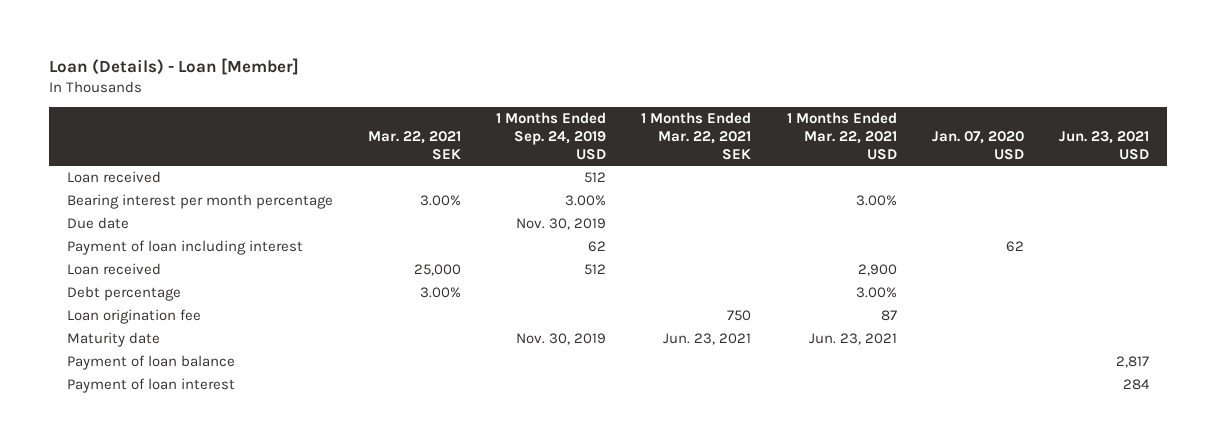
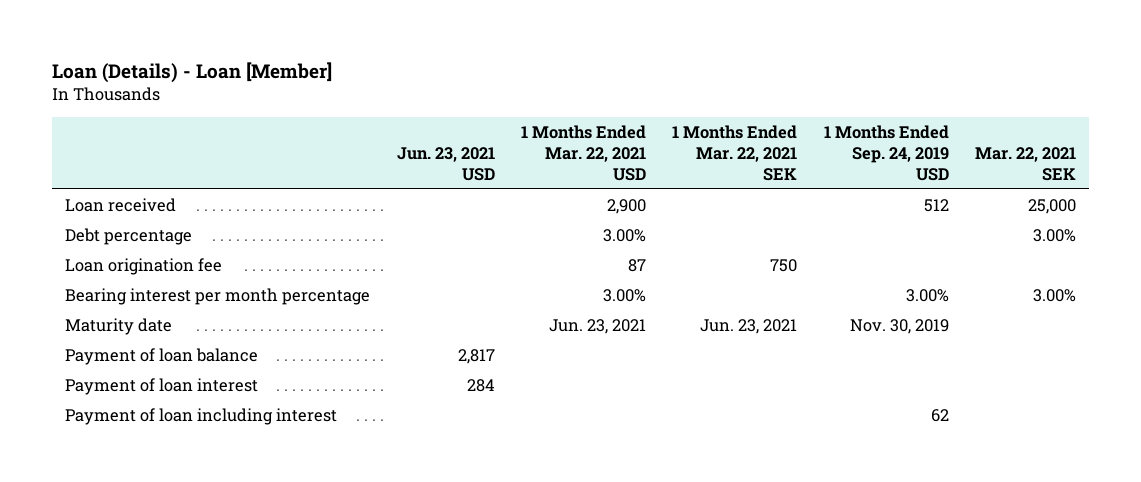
[931,130,1024,160] Jan. 07, 2020 USD -> none
[66,171,161,184] Loan received -> none
[66,217,129,230] Due date -> none
[66,194,333,210] Bearing interest per month percentage -> [65,287,371,305] Bearing interest per month percentage
[66,240,303,256] Payment of loan including interest -> [65,407,338,425] Payment of loan including interest

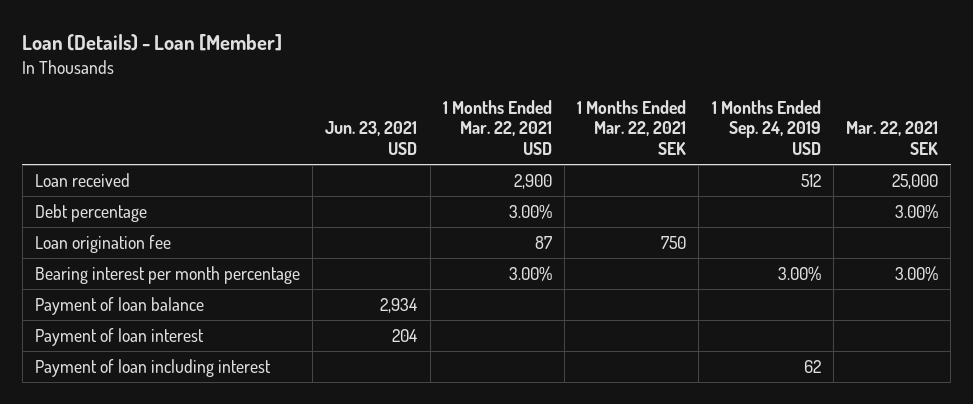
[65,317,173,335] Maturity date -> none
[457,348,495,364] 2,817 -> [380,298,418,314] 2,934
[466,378,495,392] 284 -> [392,329,418,343] 204

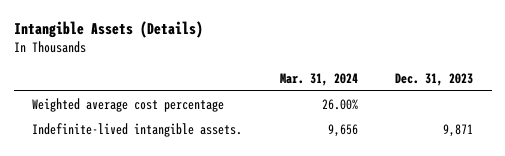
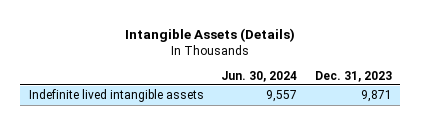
[279,72,358,86] Mar. 31, 2024 -> none
none -> [221,70,298,82] Jun. 30, 2024
[32,98,225,113] Weighted average cost percentage -> none
[32,123,243,138] Indefinite-lived intangible assets. -> [29,89,205,103] Indefinite lived intangible assets

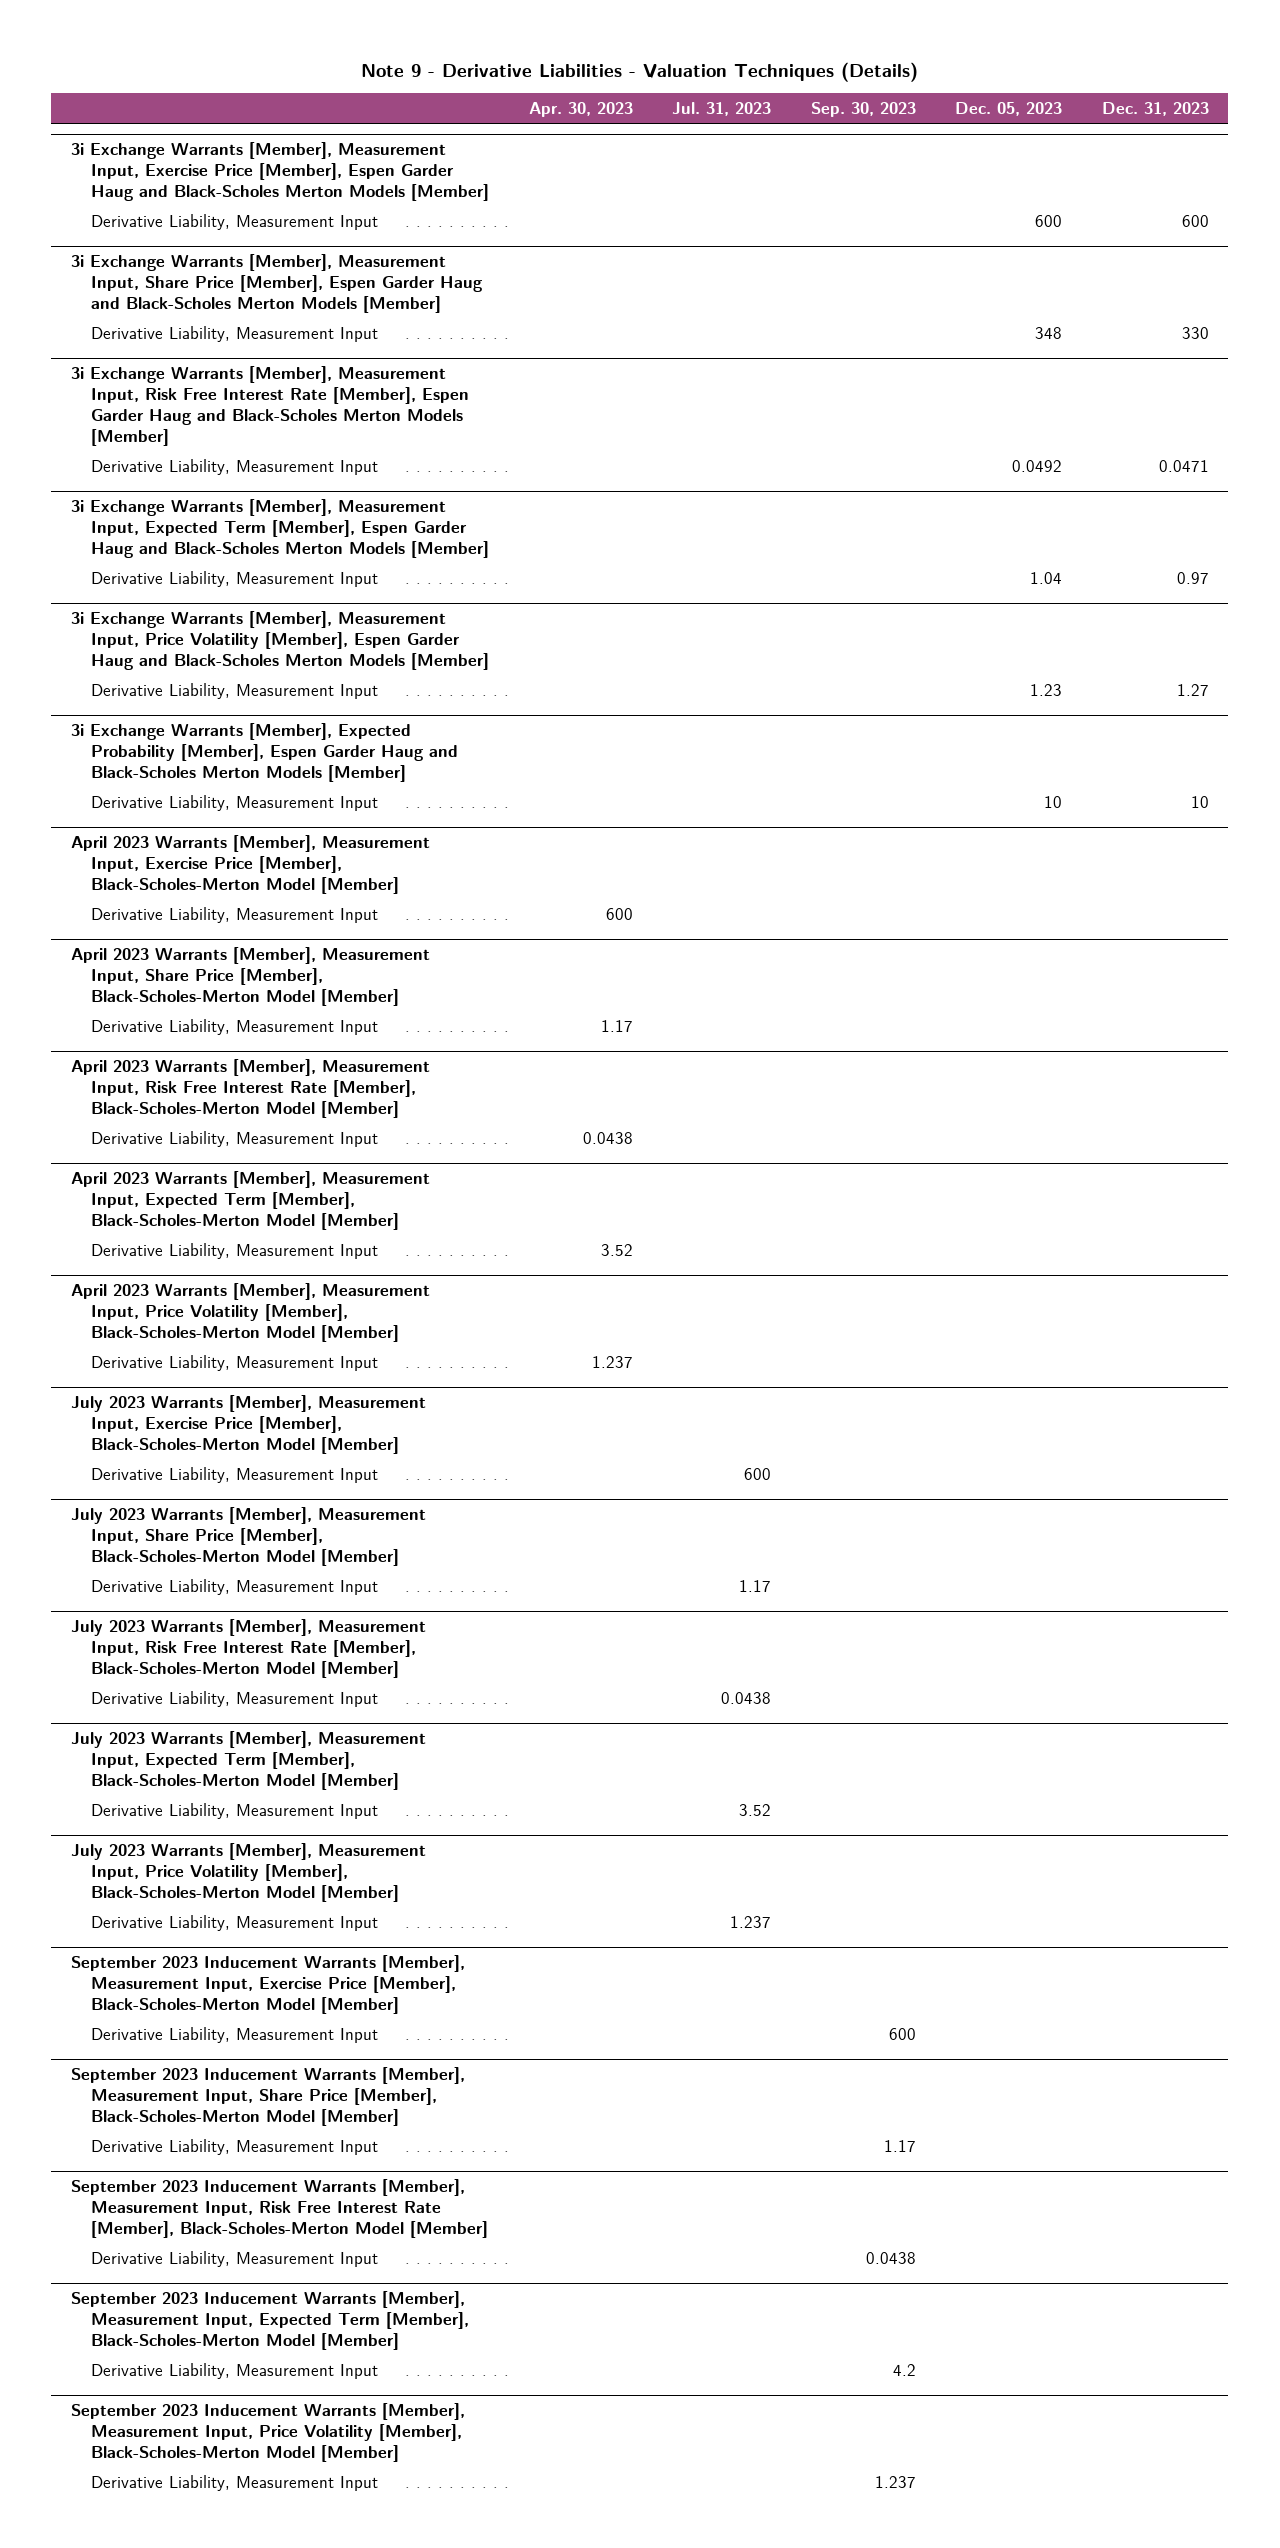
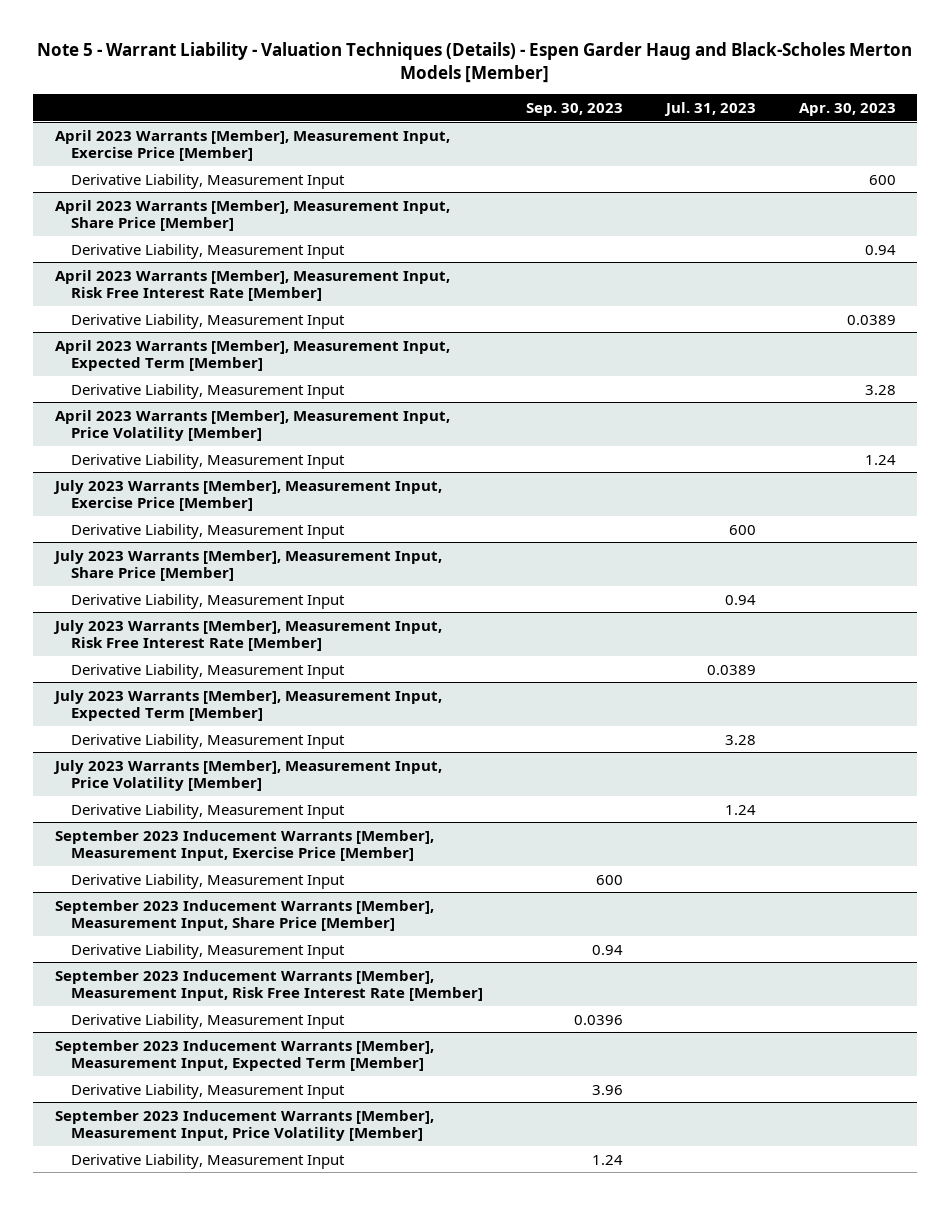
[360,61,918,82] Note 9 - Derivative Liabilities - Valuation Techniques (Details) -> [37,42,913,84] Note 5 - Warrant Liability - Valuation Techniques (Details) - Espen Garder Haug and Black-Scholes Merton Models [Member]
[955,102,1063,117] Dec. 05, 2023 -> none
[1101,102,1209,117] Dec. 31, 2023 -> none
[70,142,490,202] 3i Exchange Warrants [Member], Measurement Input, Exercise Price [Member], Espen Garder Haug and Black-Scholes Merton Models [Member] -> none
[91,213,379,230] Derivative Liability, Measurement Input -> none
[70,254,484,314] 3i Exchange Warrants [Member], Measurement Input, Share Price [Member], Espen Garder Haug and Black-Scholes Merton Models [Member] -> none
[91,325,379,342] Derivative Liability, Measurement Input -> none
[70,366,470,446] 3i Exchange Warrants [Member], Measurement Input, Risk Free Interest Rate [Member], Espen Garder Haug and Black-Scholes Merton Models [Member] -> none
[91,458,379,475] Derivative Liability, Measurement Input -> none
[70,499,490,559] 3i Exchange Warrants [Member], Measurement Input, Expected Term [Member], Espen Garder Haug and Black-Scholes Merton Models [Member] -> none
[91,570,379,587] Derivative Liability, Measurement Input -> none
[70,611,490,671] 3i Exchange Warrants [Member], Measurement Input, Price Volatility [Member], Espen Garder Haug and Black-Scholes Merton Models [Member] -> none
[91,682,379,699] Derivative Liability, Measurement Input -> none
[70,723,459,783] 3i Exchange Warrants [Member], Expected Probability [Member], Espen Garder Haug and Black-Scholes Merton Models [Member] -> none
[91,794,379,811] Derivative Liability, Measurement Input -> none
[70,835,430,895] April 2023 Warrants [Member], Measurement Input, Exercise Price [Member], Black-Scholes-Merton Model [Member] -> [54,129,450,161] April 2023 Warrants [Member], Measurement Input, Exercise Price [Member]
[70,947,430,1007] April 2023 Warrants [Member], Measurement Input, Share Price [Member], Black-Scholes-Merton Model [Member] -> [54,199,450,231] April 2023 Warrants [Member], Measurement Input, Share Price [Member]
[600,1019,633,1032] 1.17 -> [864,244,896,255] 0.94
[70,1059,430,1119] April 2023 Warrants [Member], Measurement Input, Risk Free Interest Rate [Member], Black-Scholes-Merton Model [Member] -> [54,269,450,301] April 2023 Warrants [Member], Measurement Input, Risk Free Interest Rate [Member]
[582,1131,633,1144] 0.0438 -> [846,314,896,325] 0.0389
[70,1171,430,1231] April 2023 Warrants [Member], Measurement Input, Expected Term [Member], Black-Scholes-Merton Model [Member] -> [54,339,450,371] April 2023 Warrants [Member], Measurement Input, Expected Term [Member]
[600,1243,633,1256] 3.52 -> [864,384,896,395] 3.28
[70,1283,430,1343] April 2023 Warrants [Member], Measurement Input, Price Volatility [Member], Black-Scholes-Merton Model [Member] -> [54,409,450,441] April 2023 Warrants [Member], Measurement Input, Price Volatility [Member]
[591,1355,633,1368] 1.237 -> [864,454,896,465] 1.24
[70,1395,426,1455] July 2023 Warrants [Member], Measurement Input, Exercise Price [Member], Black-Scholes-Merton Model [Member] -> [52,479,442,511] July 2023 Warrants [Member], Measurement Input, Exercise Price [Member]
[70,1507,426,1567] July 2023 Warrants [Member], Measurement Input, Share Price [Member], Black-Scholes-Merton Model [Member] -> [52,549,442,581] July 2023 Warrants [Member], Measurement Input, Share Price [Member]
[739,1579,772,1592] 1.17 -> [724,594,756,605] 0.94
[70,1619,426,1679] July 2023 Warrants [Member], Measurement Input, Risk Free Interest Rate [Member], Black-Scholes-Merton Model [Member] -> [52,619,442,651] July 2023 Warrants [Member], Measurement Input, Risk Free Interest Rate [Member]
[721,1691,772,1704] 0.0438 -> [706,664,756,675] 0.0389
[70,1731,426,1791] July 2023 Warrants [Member], Measurement Input, Expected Term [Member], Black-Scholes-Merton Model [Member] -> [52,689,442,721] July 2023 Warrants [Member], Measurement Input, Expected Term [Member]
[739,1803,772,1816] 3.52 -> [724,734,756,745] 3.28
[70,1843,426,1903] July 2023 Warrants [Member], Measurement Input, Price Volatility [Member], Black-Scholes-Merton Model [Member] -> [52,759,442,791] July 2023 Warrants [Member], Measurement Input, Price Volatility [Member]
[730,1915,772,1928] 1.237 -> [724,804,756,815] 1.24
[70,1955,465,2015] September 2023 Inducement Warrants [Member], Measurement Input, Exercise Price [Member], Black-Scholes-Merton Model [Member] -> [54,829,434,861] September 2023 Inducement Warrants [Member], Measurement Input, Exercise Price [Member]
[70,2067,465,2127] September 2023 Inducement Warrants [Member], Measurement Input, Share Price [Member], Black-Scholes-Merton Model [Member] -> [54,899,434,931] September 2023 Inducement Warrants [Member], Measurement Input, Share Price [Member]
[883,2139,916,2152] 1.17 -> [591,944,623,955] 0.94
[70,2179,489,2239] September 2023 Inducement Warrants [Member], Measurement Input, Risk Free Interest Rate [Member], Black-Scholes-Merton Model [Member] -> [54,969,483,1001] September 2023 Inducement Warrants [Member], Measurement Input, Risk Free Interest Rate [Member]
[865,2251,916,2264] 0.0438 -> [573,1014,623,1025] 0.0396
[70,2291,470,2351] September 2023 Inducement Warrants [Member], Measurement Input, Expected Term [Member], Black-Scholes-Merton Model [Member] -> [54,1039,434,1071] September 2023 Inducement Warrants [Member], Measurement Input, Expected Term [Member]
[892,2363,916,2376] 4.2 -> [591,1084,623,1095] 3.96
[70,2403,465,2463] September 2023 Inducement Warrants [Member], Measurement Input, Price Volatility [Member], Black-Scholes-Merton Model [Member] -> [54,1109,434,1141] September 2023 Inducement Warrants [Member], Measurement Input, Price Volatility [Member]
[874,2475,916,2488] 1.237 -> [591,1154,623,1165] 1.24

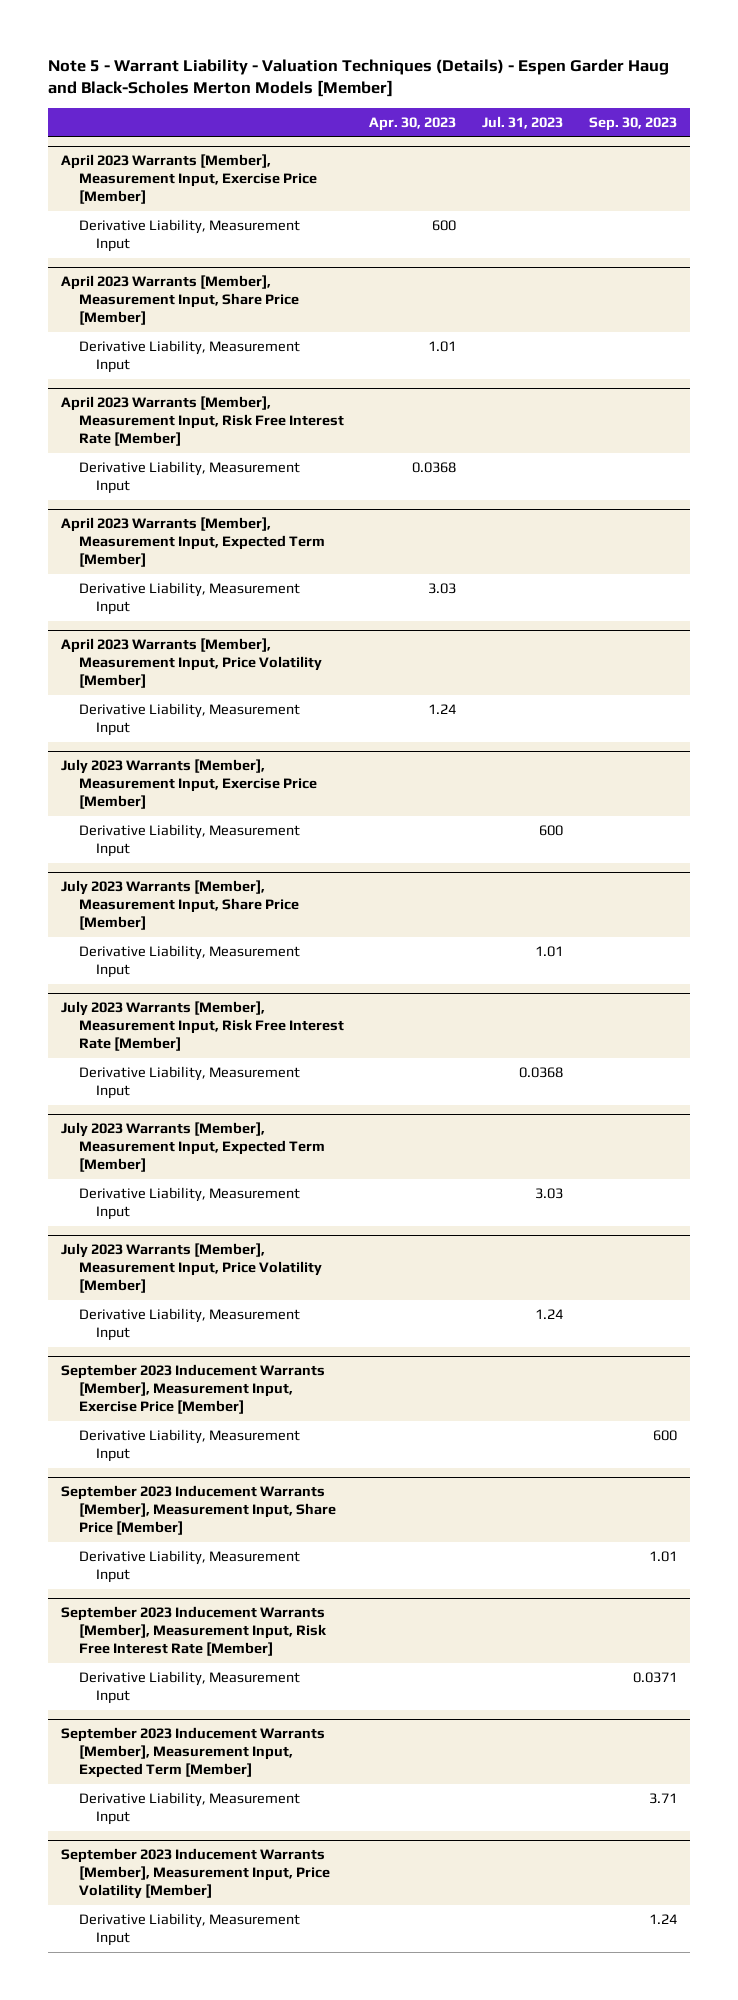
[864,244,896,255] 0.94 -> [428,340,457,352] 1.01
[846,314,896,325] 0.0389 -> [412,461,457,473] 0.0368
[864,384,896,395] 3.28 -> [428,582,457,594] 3.03
[724,594,756,605] 0.94 -> [535,945,564,957] 1.01
[706,664,756,675] 0.0389 -> [519,1066,564,1078] 0.0368
[724,734,756,745] 3.28 -> [535,1187,564,1199] 3.03
[591,944,623,955] 0.94 -> [649,1550,678,1562] 1.01
[573,1014,623,1025] 0.0396 -> [633,1671,678,1683] 0.0371
[591,1084,623,1095] 3.96 -> [649,1792,678,1804] 3.71

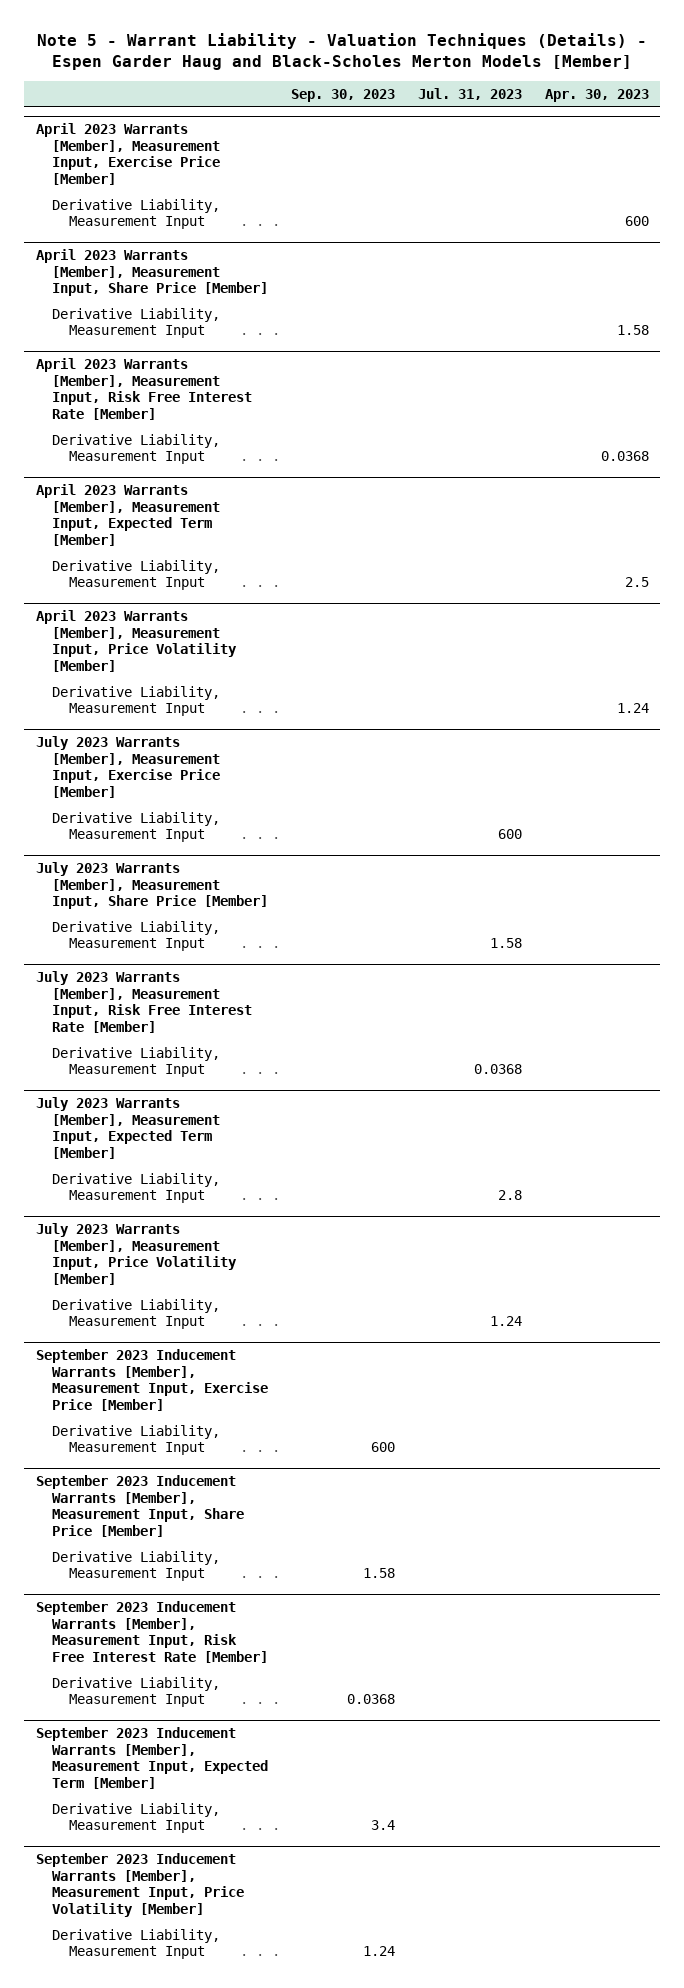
[428,340,457,352] 1.01 -> [616,325,649,336] 1.58
[428,582,457,594] 3.03 -> [624,577,649,588] 2.5
[535,945,564,957] 1.01 -> [489,938,522,949] 1.58
[535,1187,564,1199] 3.03 -> [497,1190,522,1201] 2.8
[649,1550,678,1562] 1.01 -> [363,1568,396,1579] 1.58
[633,1671,678,1683] 0.0371 -> [347,1694,396,1705] 0.0368
[649,1792,678,1804] 3.71 -> [371,1820,396,1831] 3.4

